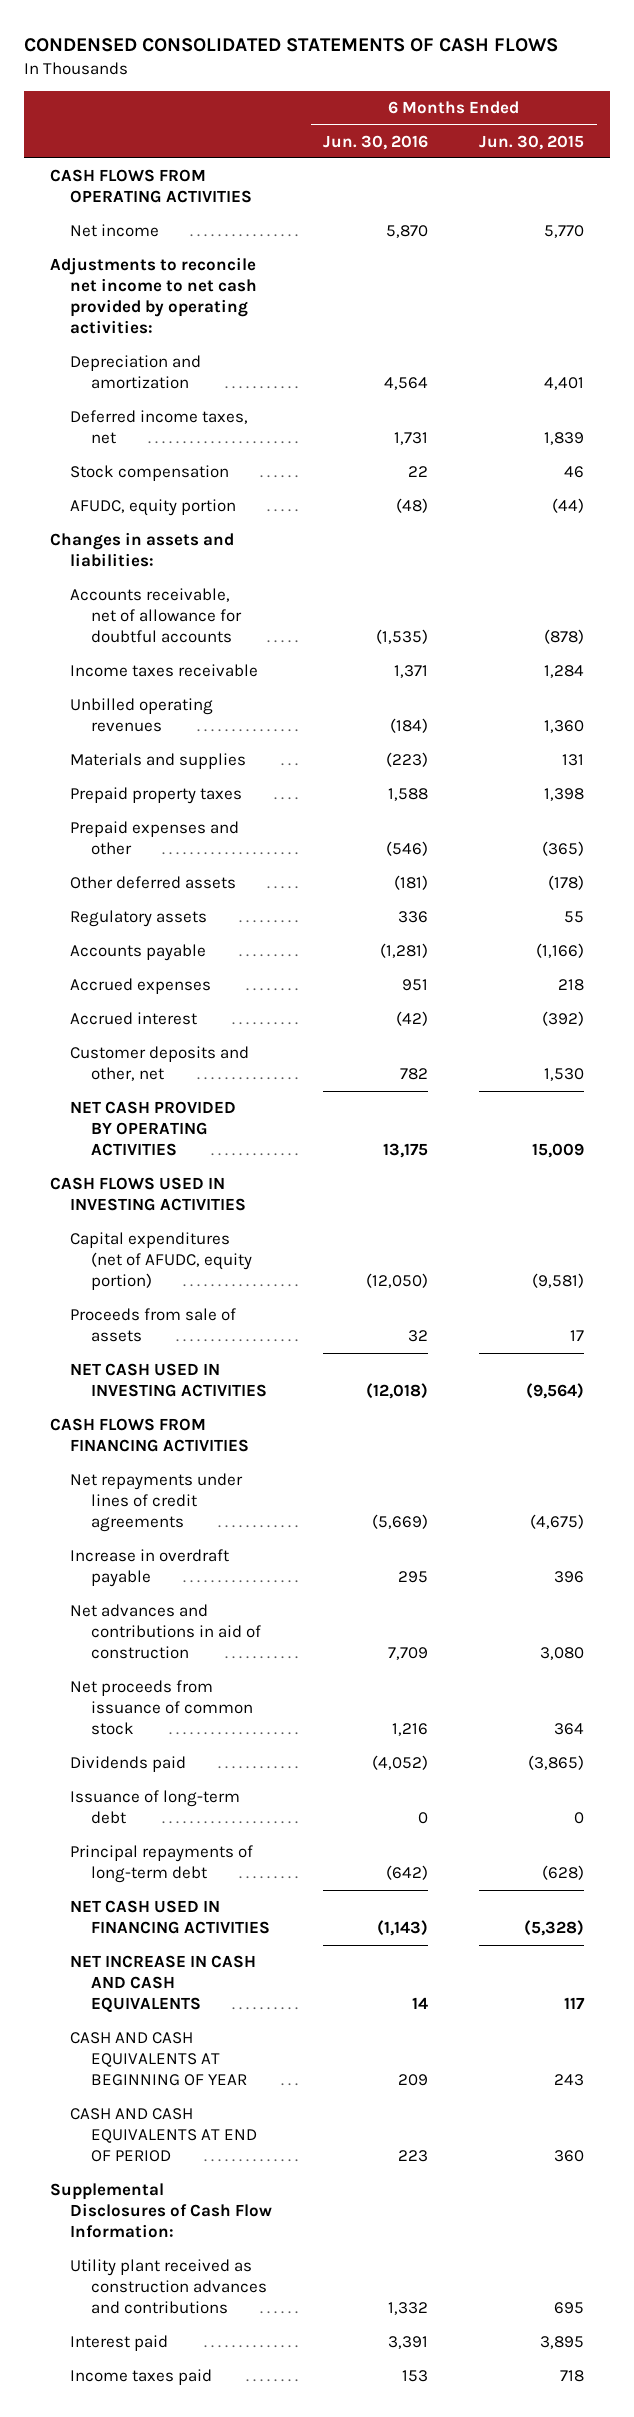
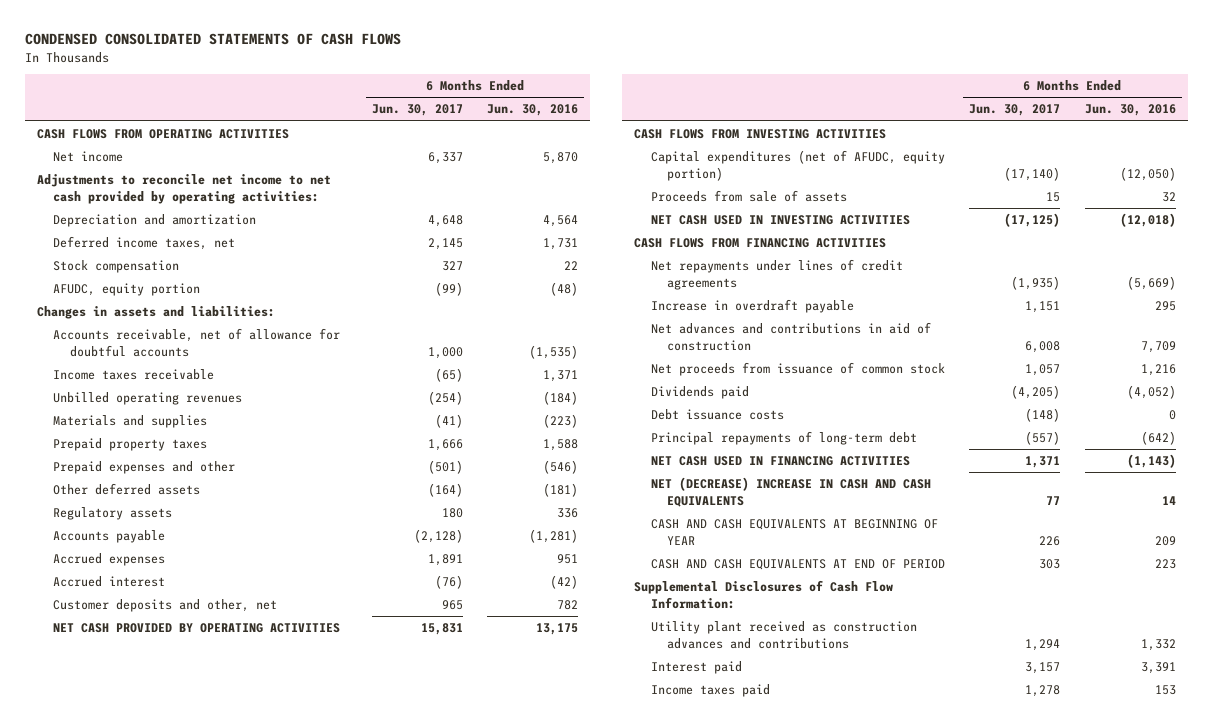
[479,134,585,150] Jun. 30, 2015 -> none
none -> [371,104,463,117] Jun. 30, 2017
[49,1177,247,1212] CASH FLOWS USED IN INVESTING ACTIVITIES -> [634,129,887,140] CASH FLOWS FROM INVESTING ACTIVITIES
[70,1790,241,1825] Issuance of long-term debt -> none
none -> [650,409,784,421] Debt issuance costs
[70,1955,257,2014] NET INCREASE IN CASH AND CASH EQUIVALENTS -> [650,477,931,507] NET (DECREASE) INCREASE IN CASH AND CASH EQUIVALENTS

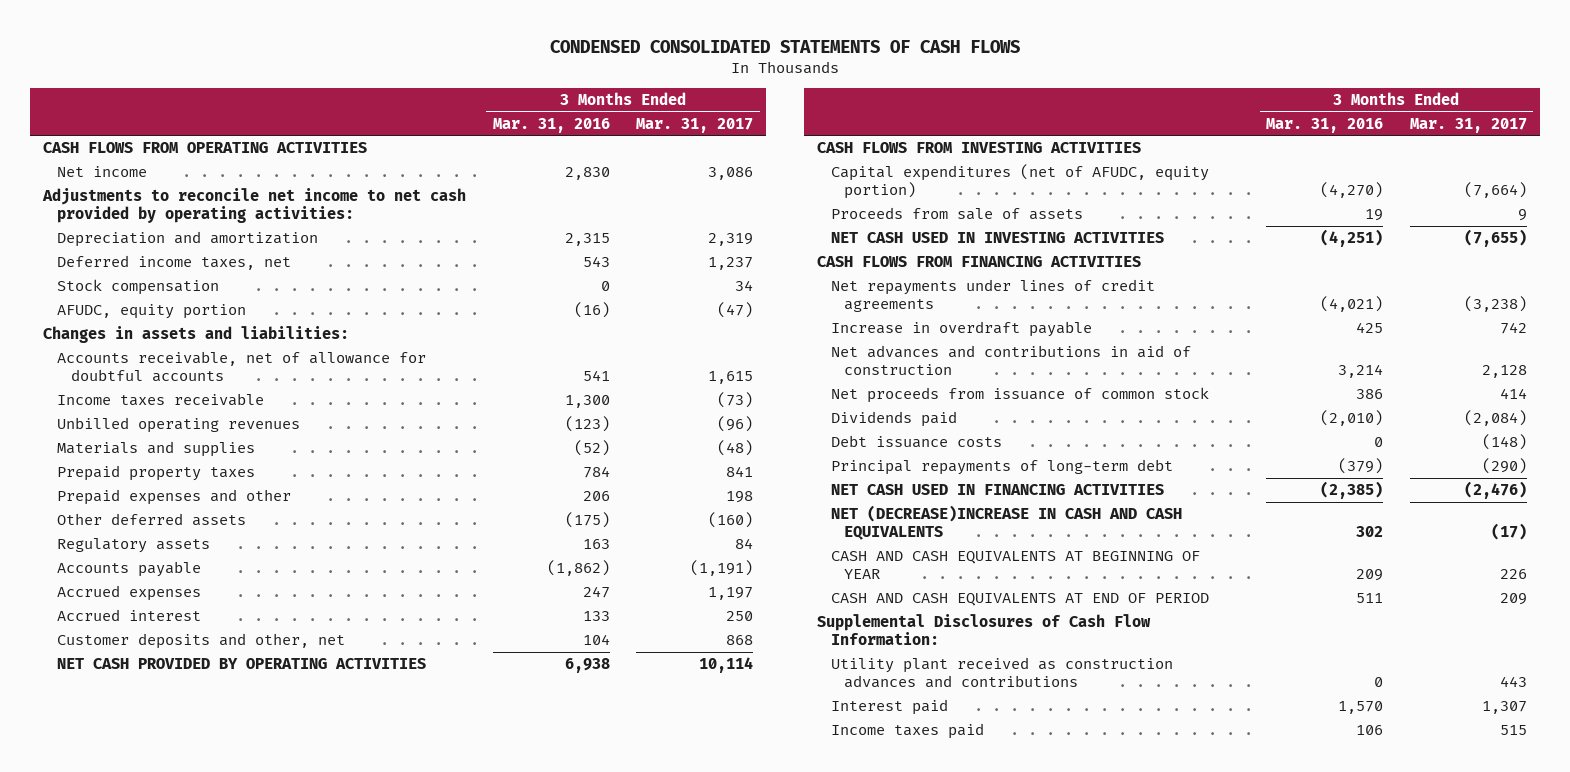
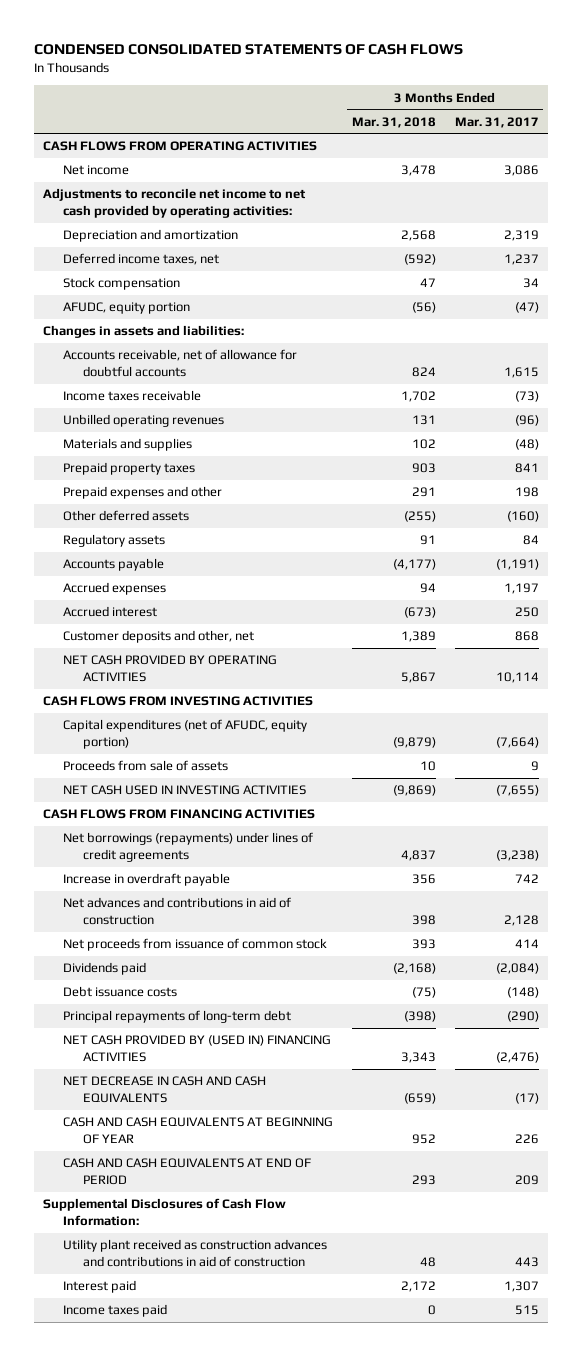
[492,117,610,133] Mar. 31, 2016 -> none
none -> [351,116,436,128] Mar. 31, 2018
[830,278,1155,313] Net repayments under lines of credit agreements -> [62,832,313,863] Net borrowings (repayments) under lines of credit agreements
[830,483,1164,495] NET CASH USED IN FINANCING ACTIVITIES -> [62,1035,331,1063] NET CASH PROVIDED BY (USED IN) FINANCING ACTIVITIES
[830,504,1182,541] NET (DECREASE)INCREASE IN CASH AND CASH EQUIVALENTS -> [62,1076,266,1104] NET DECREASE IN CASH AND CASH EQUIVALENTS
[830,656,1173,689] Utility plant received as construction advances and contributions -> [62,1239,327,1268] Utility plant received as construction advances and contributions in aid of construction

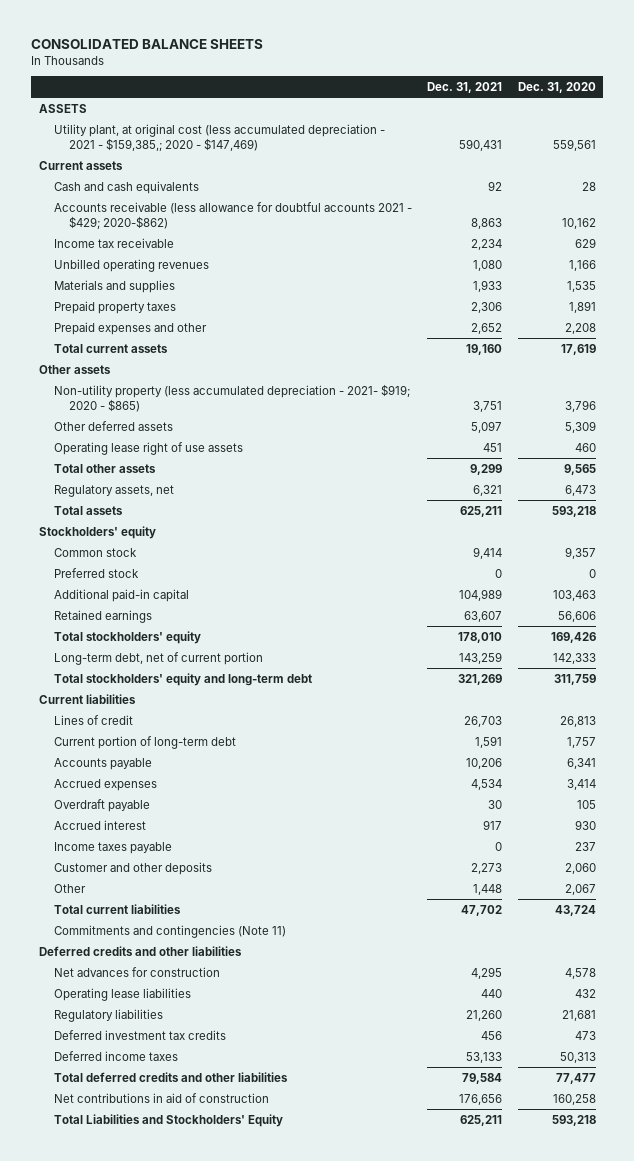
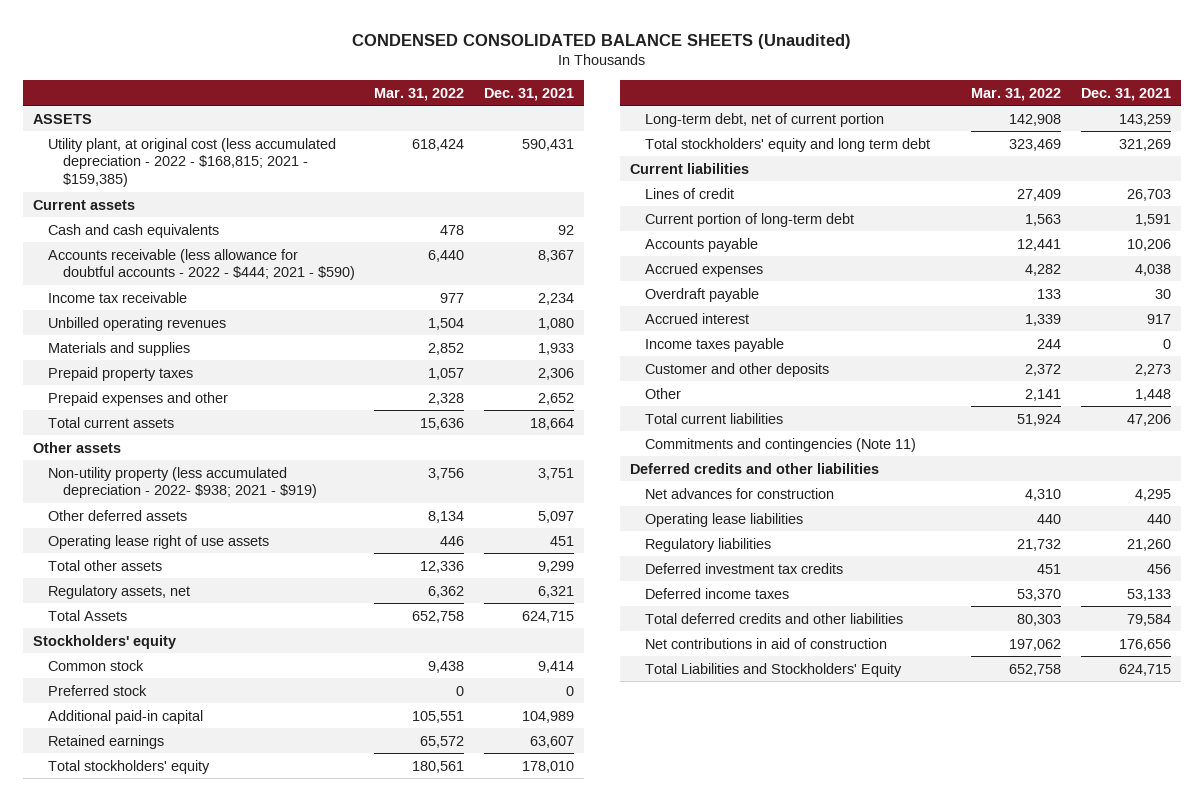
[31,39,264,50] CONSOLIDATED BALANCE SHEETS -> [351,33,851,49] CONDENSED CONSOLIDATED BALANCE SHEETS (Unaudited)
[517,82,596,94] Dec. 31, 2020 -> none
none -> [374,87,465,101] Mar. 31, 2022
[53,123,385,152] Utility plant, at original cost (less accumulated depreciation - 2021 - $159,385,; 2020 - $147,469) -> [47,137,336,187] Utility plant, at original cost (less accumulated depreciation - 2022 - $168,815; 2021 - $159,385)
[53,201,412,230] Accounts receivable (less allowance for doubtful accounts 2021 - $429; 2020-$862) -> [47,248,355,281] Accounts receivable (less allowance for doubtful accounts - 2022 - $444; 2021 - $590)
[471,217,503,229] 8,863 -> [538,249,575,262] 8,367
[466,343,503,355] 19,160 -> [530,417,575,430] 18,664
[53,383,410,412] Non-utility property (less accumulated depreciation - 2021- $919; 2020 - $865) -> [47,466,317,499] Non-utility property (less accumulated depreciation - 2022- $938; 2021 - $919)
[53,505,123,515] Total assets -> [47,609,127,621] Total Assets
[460,505,503,517] 625,211 -> [522,610,575,623] 624,715
[53,672,312,686] Total stockholders' equity and long-term debt -> [644,137,930,152] Total stockholders' equity and long term debt
[471,778,503,790] 4,534 -> [1134,263,1171,276] 4,038
[461,904,503,916] 47,702 -> [1126,413,1171,426] 47,206
[460,1114,503,1126] 625,211 -> [1118,663,1171,676] 624,715

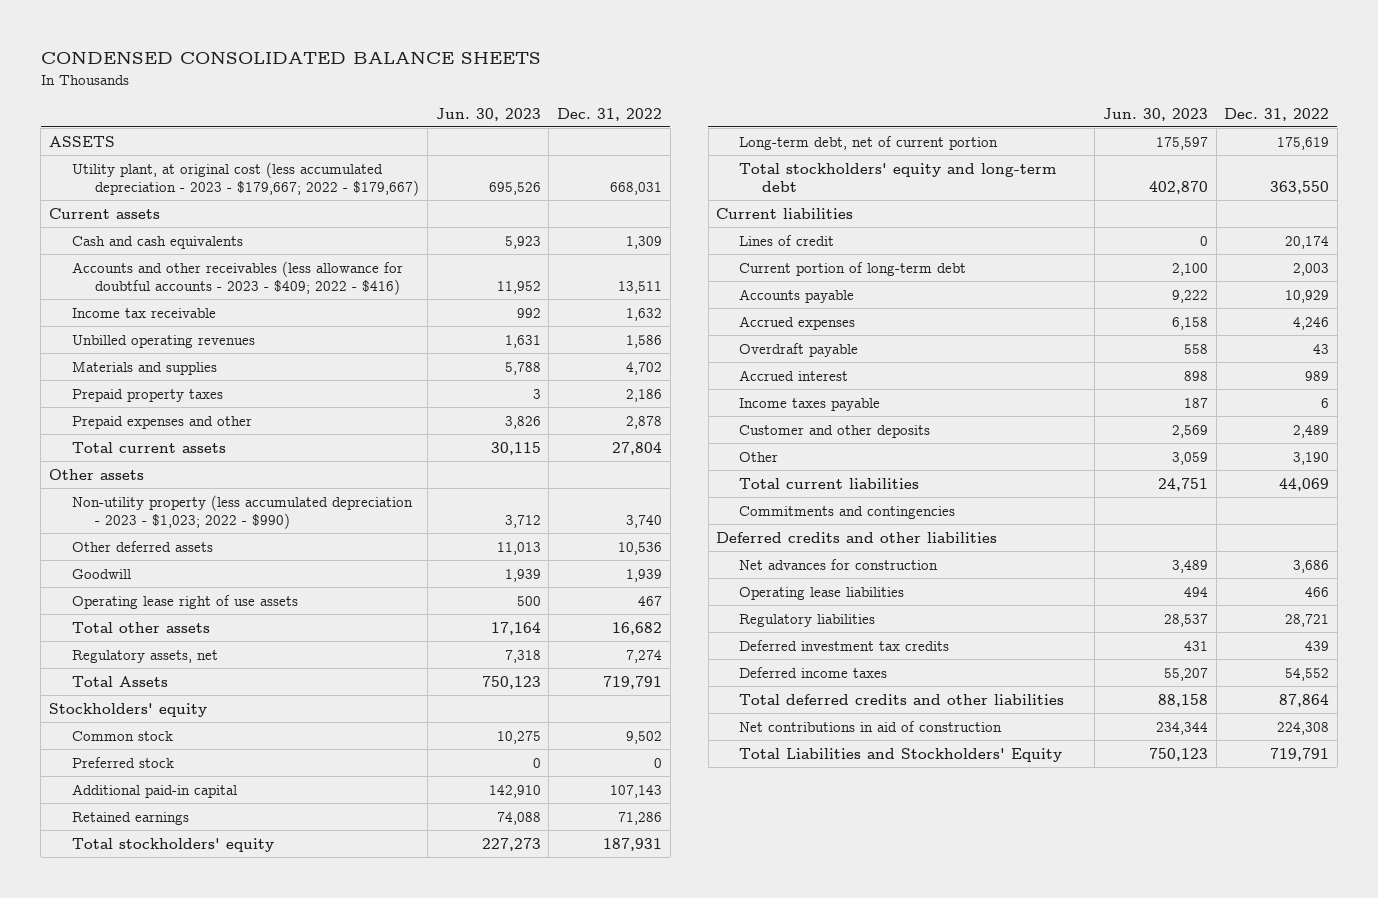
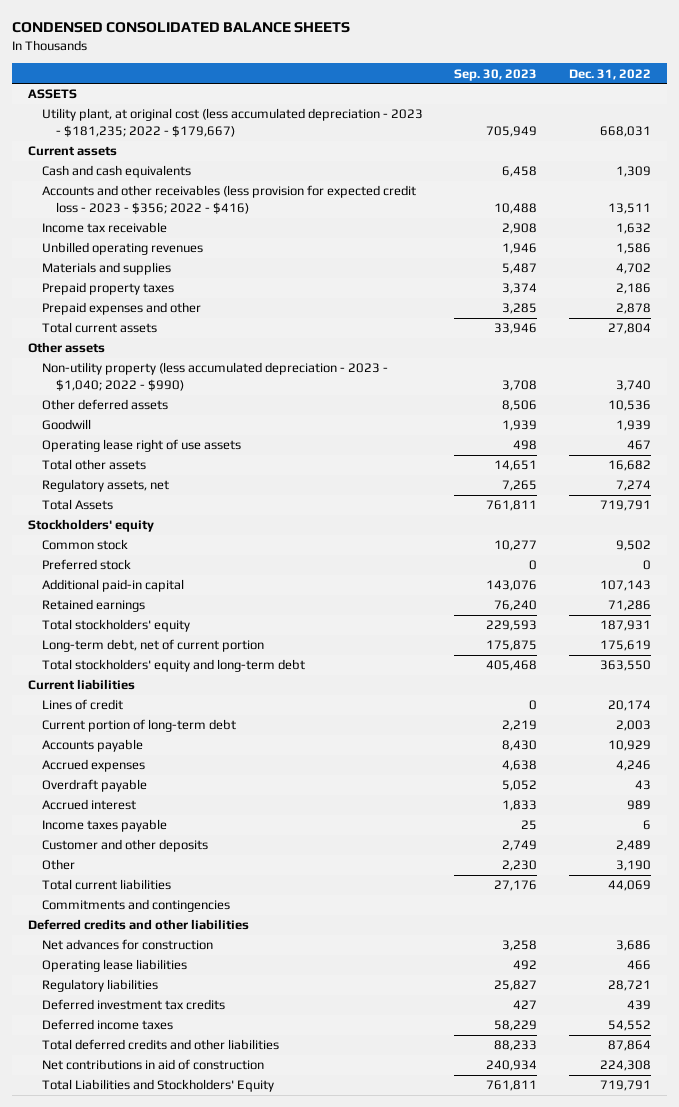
[435,107,541,121] Jun. 30, 2023 -> none
none -> [454,68,538,81] Sep. 30, 2023
[72,161,420,196] Utility plant, at original cost (less accumulated depreciation - 2023 - $179,667; 2022 - $179,667) -> [41,108,423,138] Utility plant, at original cost (less accumulated depreciation - 2023 - $181,235; 2022 - $179,667)
[72,260,404,295] Accounts and other receivables (less allowance for doubtful accounts - 2023 - $409; 2022 - $416) -> [41,185,416,215] Accounts and other receivables (less provision for expected credit loss - 2023 - $356; 2022 - $416)
[72,494,414,529] Non-utility property (less accumulated depreciation - 2023 - $1,023; 2022 - $990) -> [41,362,388,392] Non-utility property (less accumulated depreciation - 2023 - $1,040; 2022 - $990)

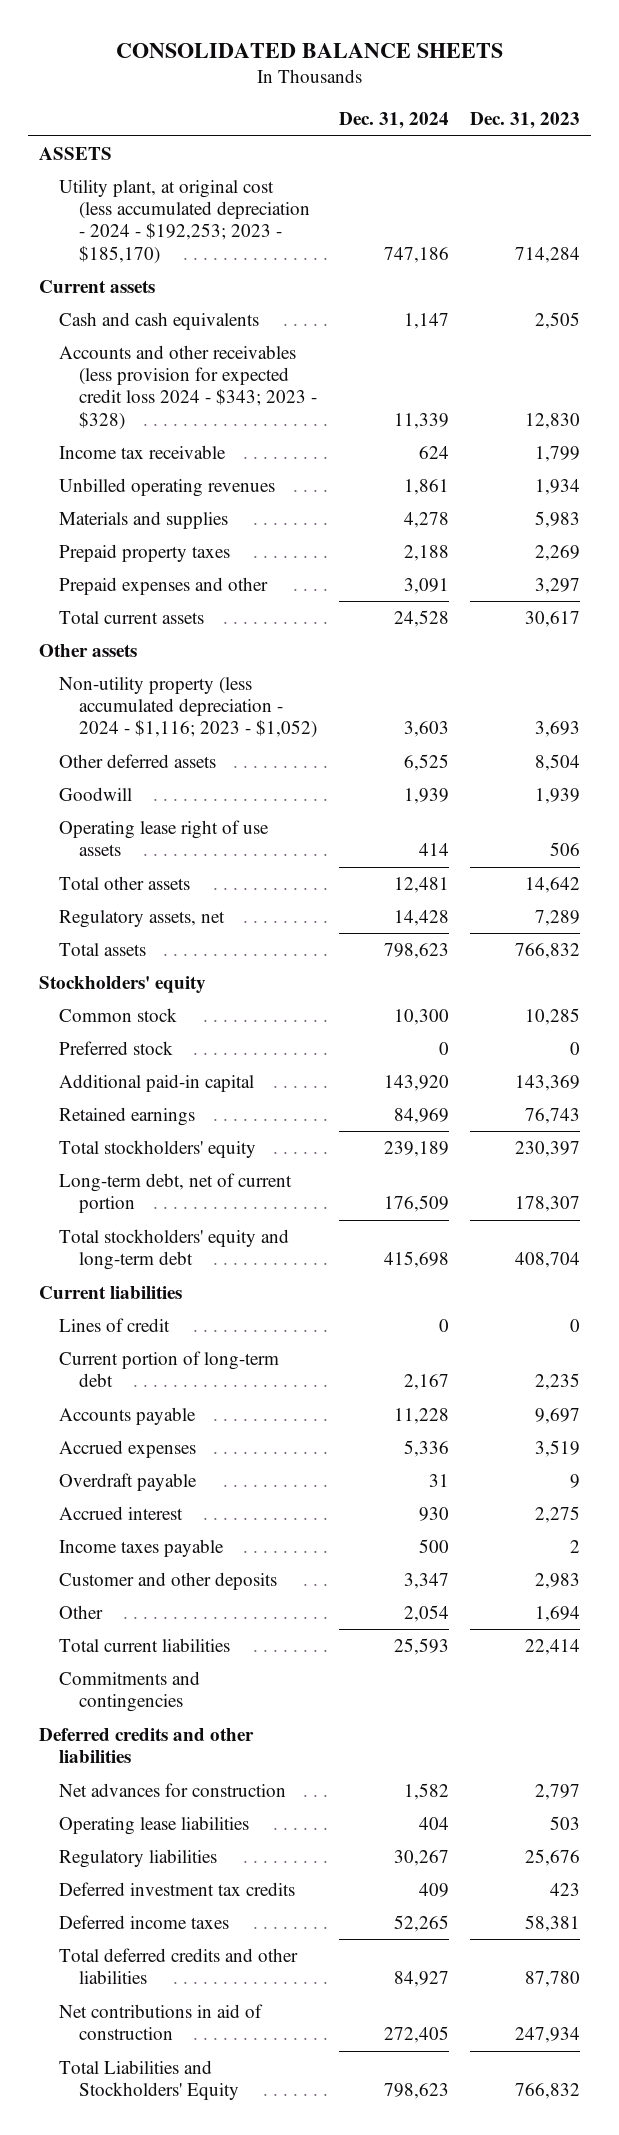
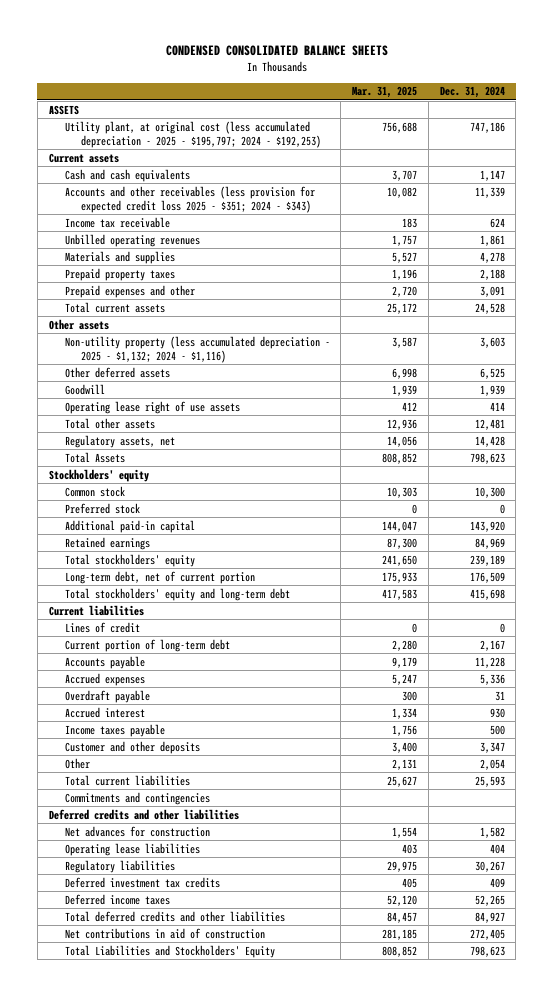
[115,42,503,58] CONSOLIDATED BALANCE SHEETS -> [165,45,388,57] CONDENSED CONSOLIDATED BALANCE SHEETS
[470,112,581,130] Dec. 31, 2023 -> none
none -> [352,86,418,99] Mar. 31, 2025
[58,179,310,264] Utility plant, at original cost (less accumulated depreciation - 2024 - $192,253; 2023 - $185,170) -> [64,120,321,148] Utility plant, at original cost (less accumulated depreciation - 2025 - $195,797; 2024 - $192,253)
[58,344,317,430] Accounts and other receivables (less provision for expected credit loss 2024 - $343; 2023 - $328) -> [64,185,315,213] Accounts and other receivables (less provision for expected credit loss 2025 - $351; 2024 - $343)
[58,676,317,739] Non-utility property (less accumulated depreciation - 2024 - $1,116; 2023 - $1,052) -> [64,335,330,363] Non-utility property (less accumulated depreciation - 2025 - $1,132; 2024 - $1,116)
[58,942,146,956] Total assets -> [64,451,125,463] Total Assets

